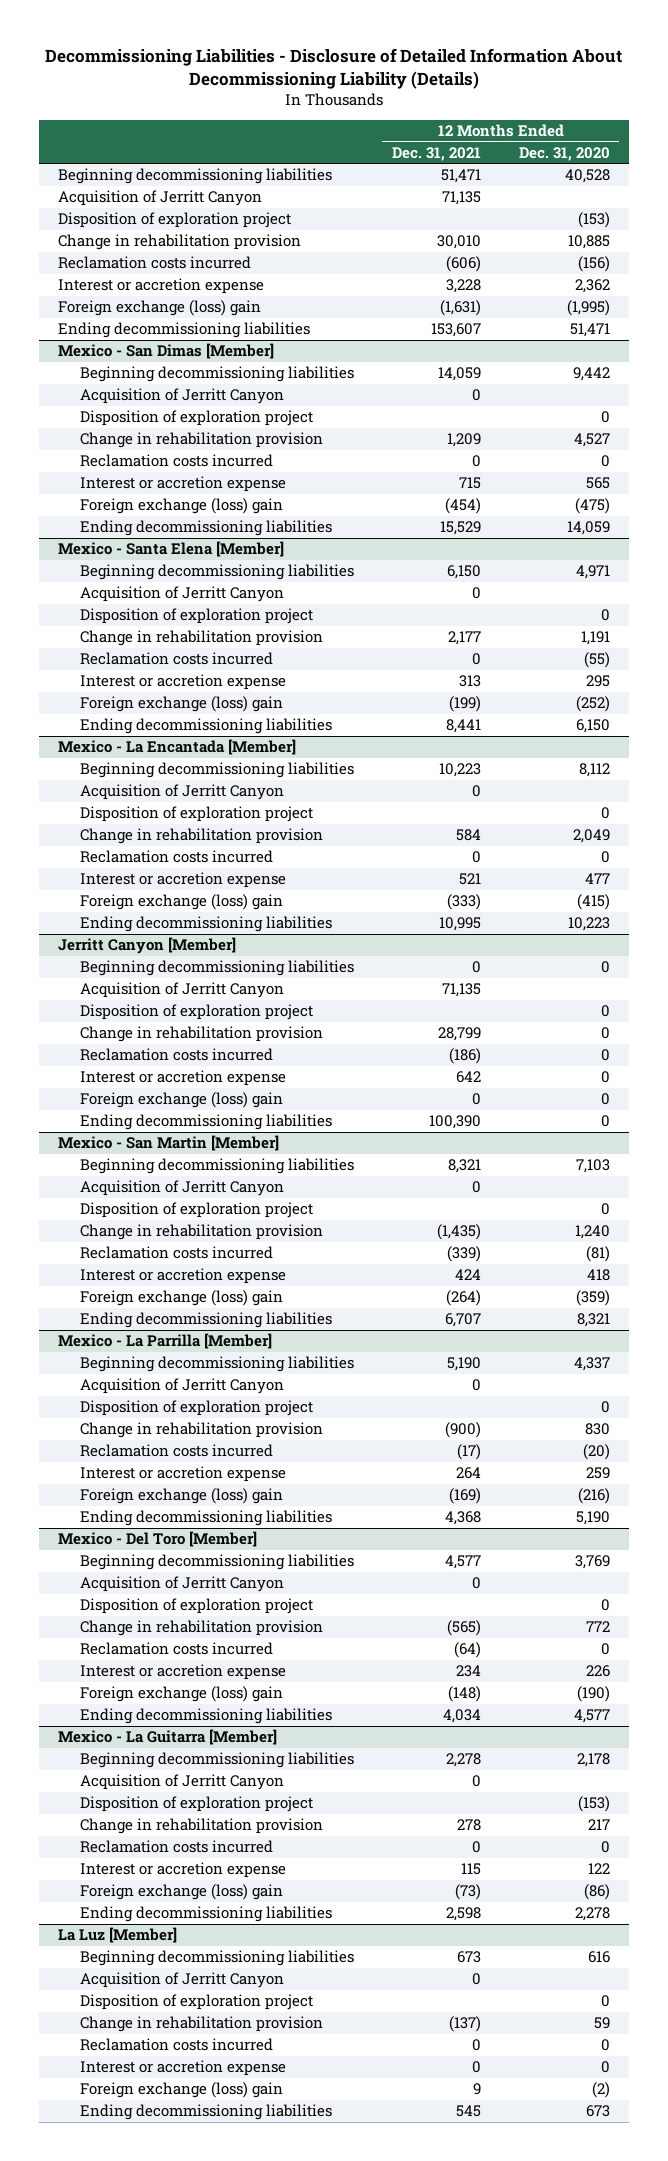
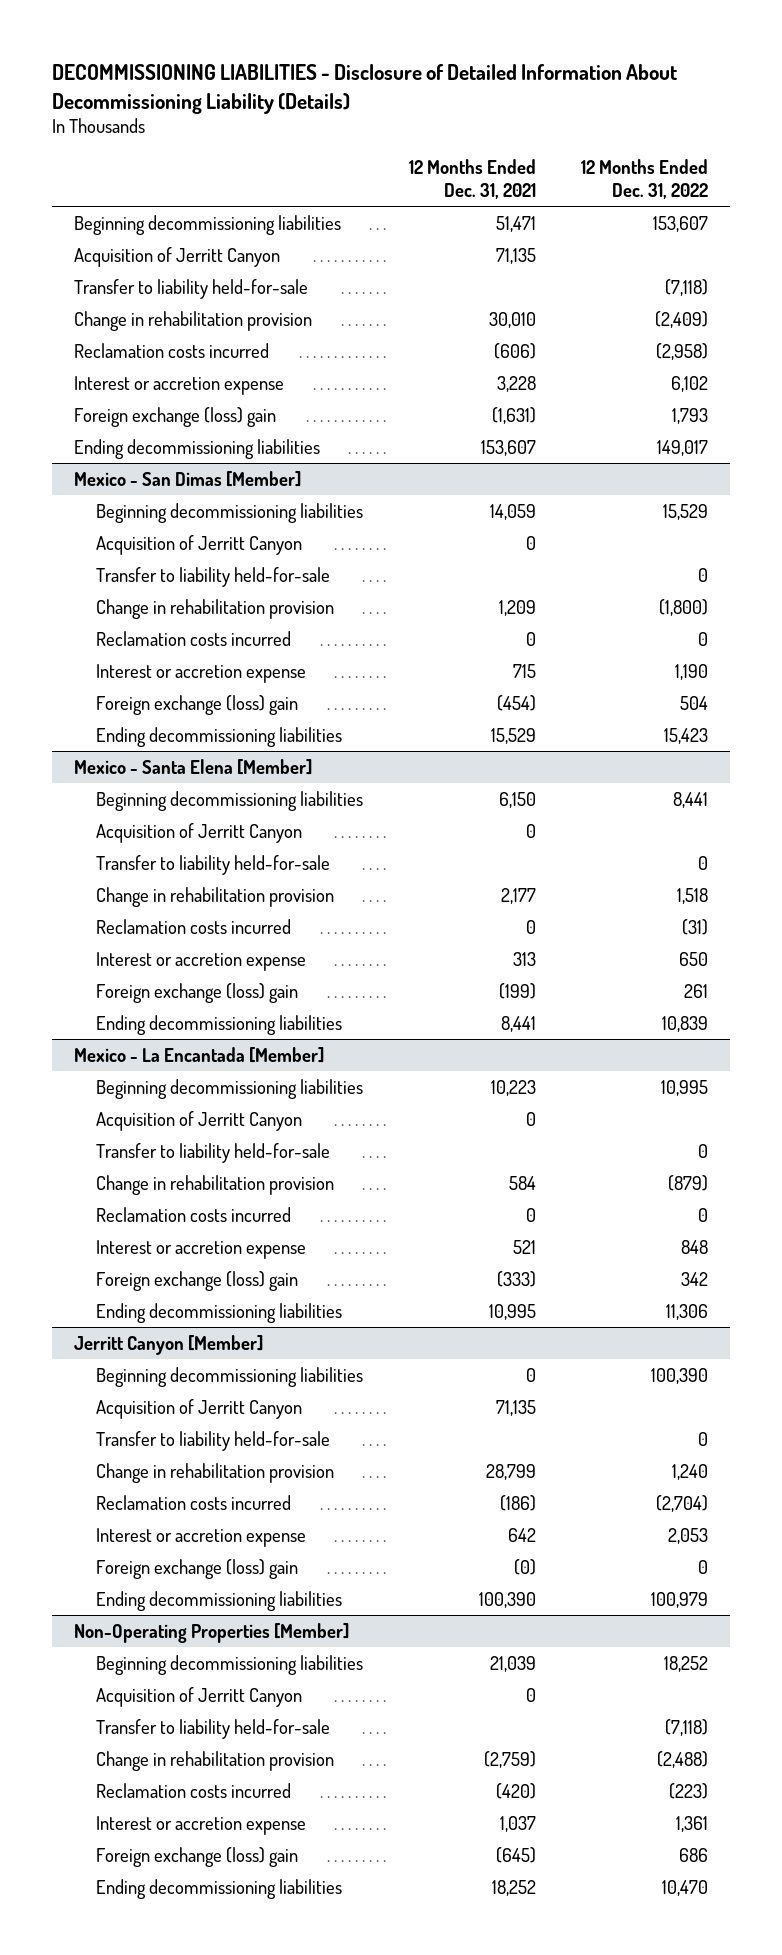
[44,47,622,90] Decommissioning Liabilities - Disclosure of Detailed Information About Decommissioning Liability (Details) -> [51,64,677,114] DECOMMISSIONING LIABILITIES - Disclosure of Detailed Information About Decommissioning Liability (Details)
[518,147,610,162] Dec. 31, 2020 -> none
none -> [580,159,708,199] 12 Months Ended Dec. 31, 2022
[57,212,291,229] Disposition of exploration project -> none
none -> [74,278,309,299] Transfer to liability held-for-sale
[80,410,314,427] Disposition of exploration project -> none
none -> [96,566,331,587] Transfer to liability held-for-sale
[80,608,314,625] Disposition of exploration project -> none
none -> [96,854,331,875] Transfer to liability held-for-sale
[80,806,314,823] Disposition of exploration project -> none
none -> [96,1142,331,1163] Transfer to liability held-for-sale
[80,1004,314,1021] Disposition of exploration project -> none
none -> [96,1430,331,1451] Transfer to liability held-for-sale
[471,1093,481,1106] 0 -> [513,1558,536,1575] (0)
[57,1135,279,1152] Mexico - San Martin [Member] -> none
[80,1180,285,1197] Acquisition of Jerritt Canyon -> none
[80,1202,314,1219] Disposition of exploration project -> none
[80,1224,324,1241] Change in rehabilitation provision -> none
[80,1246,274,1260] Reclamation costs incurred -> none
[80,1268,287,1285] Interest or accretion expense -> none
[80,1290,284,1307] Foreign exchange (loss) gain -> none
[80,1312,333,1329] Ending decommissioning liabilities -> none
[57,1333,272,1350] Mexico - La Parrilla [Member] -> none
[80,1356,355,1373] Beginning decommissioning liabilities -> none
[80,1378,285,1395] Acquisition of Jerritt Canyon -> none
[80,1400,314,1417] Disposition of exploration project -> none
[80,1422,324,1439] Change in rehabilitation provision -> none
[80,1444,274,1458] Reclamation costs incurred -> none
[80,1466,287,1483] Interest or accretion expense -> none
[80,1488,284,1505] Foreign exchange (loss) gain -> none
[80,1510,333,1527] Ending decommissioning liabilities -> none
[57,1531,257,1548] Mexico - Del Toro [Member] -> none
[80,1554,355,1571] Beginning decommissioning liabilities -> none
[80,1576,285,1593] Acquisition of Jerritt Canyon -> none
[80,1598,314,1615] Disposition of exploration project -> none
[80,1620,324,1637] Change in rehabilitation provision -> none
[80,1642,274,1656] Reclamation costs incurred -> none
[80,1664,287,1681] Interest or accretion expense -> none
[80,1686,284,1703] Foreign exchange (loss) gain -> none
[80,1708,333,1725] Ending decommissioning liabilities -> none
[57,1729,277,1746] Mexico - La Guitarra [Member] -> none
[80,1752,355,1769] Beginning decommissioning liabilities -> none
[80,1774,285,1791] Acquisition of Jerritt Canyon -> none
[80,1796,314,1813] Disposition of exploration project -> none
[80,1818,324,1835] Change in rehabilitation provision -> none
[80,1840,274,1854] Reclamation costs incurred -> none
[80,1862,287,1879] Interest or accretion expense -> none
[80,1884,284,1901] Foreign exchange (loss) gain -> none
[80,1906,333,1923] Ending decommissioning liabilities -> none
[57,1927,177,1944] La Luz [Member] -> none
[80,1950,355,1967] Beginning decommissioning liabilities -> none
none -> [74,1622,350,1643] Non-Operating Properties [Member]
[447,1159,481,1174] 8,321 -> [489,1655,536,1672] 21,039
[80,1994,314,2011] Disposition of exploration project -> none
none -> [96,1718,331,1739] Transfer to liability held-for-sale
[448,2016,481,2033] (137) -> [483,1750,536,1768] (2,759)
[471,2039,481,2052] 0 -> [495,1782,536,1799] (420)
[471,2061,481,2074] 0 -> [499,1815,536,1832] 1,037
[472,2083,481,2096] 9 -> [495,1846,536,1863] (645)
[455,2105,481,2118] 545 -> [491,1879,536,1896] 18,252

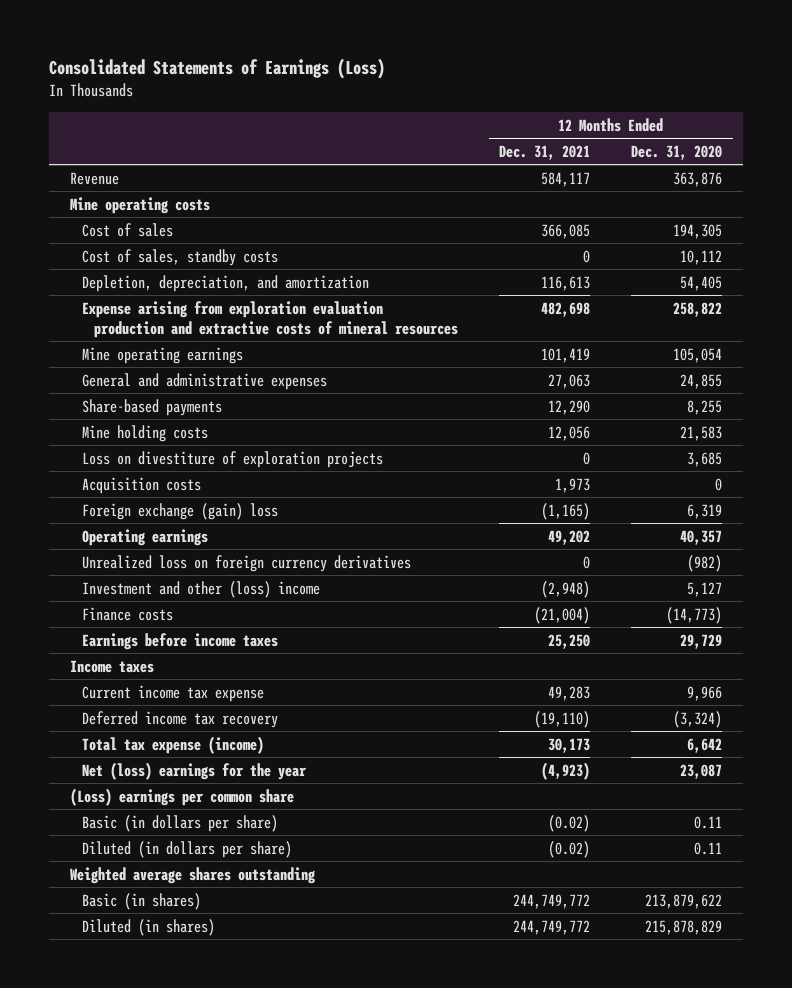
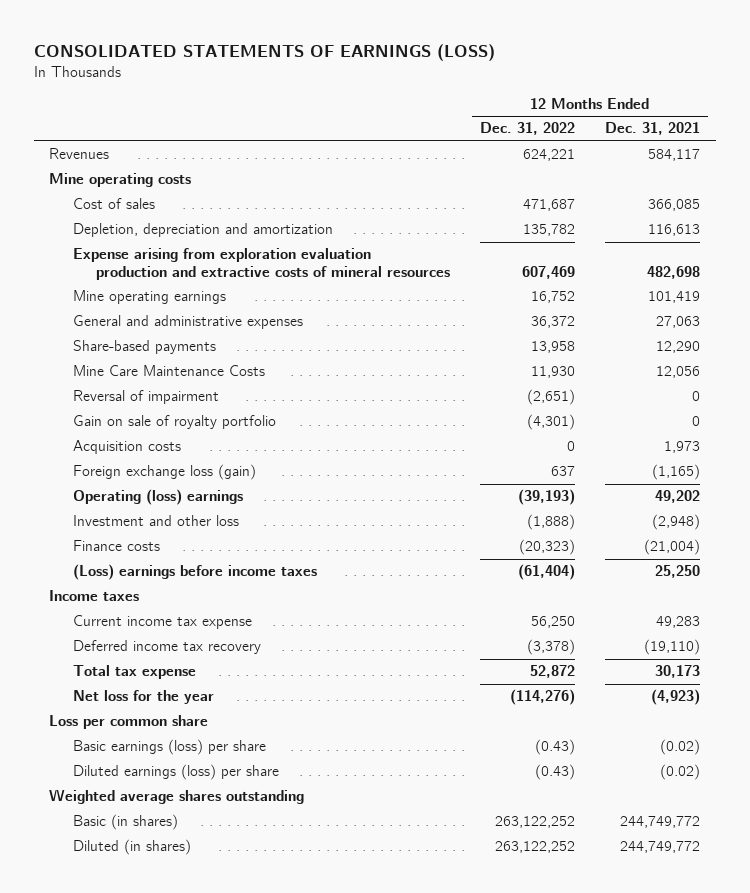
[49,58,386,80] Consolidated Statements of Earnings (Loss) -> [34,43,496,61] CONSOLIDATED STATEMENTS OF EARNINGS (LOSS)
[631,144,723,160] Dec. 31, 2020 -> none
none -> [480,122,576,136] Dec. 31, 2022
[69,171,119,185] Revenue -> [49,148,110,160] Revenues
[81,248,278,266] Cost of sales, standby costs -> none
[81,274,369,292] Depletion, depreciation, and amortization -> [72,223,333,238] Depletion, depreciation and amortization
[81,450,383,468] Loss on divestiture of exploration projects -> none
[81,424,208,442] Mine holding costs -> [72,365,265,377] Mine Care Maintenance Costs
none -> [72,390,219,405] Reversal of impairment
none -> [72,415,276,430] Gain on sale of royalty portfolio
[81,554,411,572] Unrealized loss on foreign currency derivatives -> none
[81,502,278,520] Foreign exchange (gain) loss -> [72,464,256,481] Foreign exchange loss (gain)
[81,528,208,546] Operating earnings -> [72,489,243,506] Operating (loss) earnings
[81,580,320,598] Investment and other (loss) income -> [72,515,239,527] Investment and other loss
[81,632,278,650] Earnings before income taxes -> [72,564,317,581] (Loss) earnings before income taxes
[81,735,264,754] Total tax expense (income) -> [72,665,196,680] Total tax expense
[81,761,307,780] Net (loss) earnings for the year -> [72,690,214,705] Net loss for the year
[69,787,294,806] (Loss) earnings per common share -> [49,715,209,730] Loss per common share
[81,814,278,832] Basic (in dollars per share) -> [72,739,266,756] Basic earnings (loss) per share
[81,840,292,858] Diluted (in dollars per share) -> [72,764,279,781] Diluted earnings (loss) per share

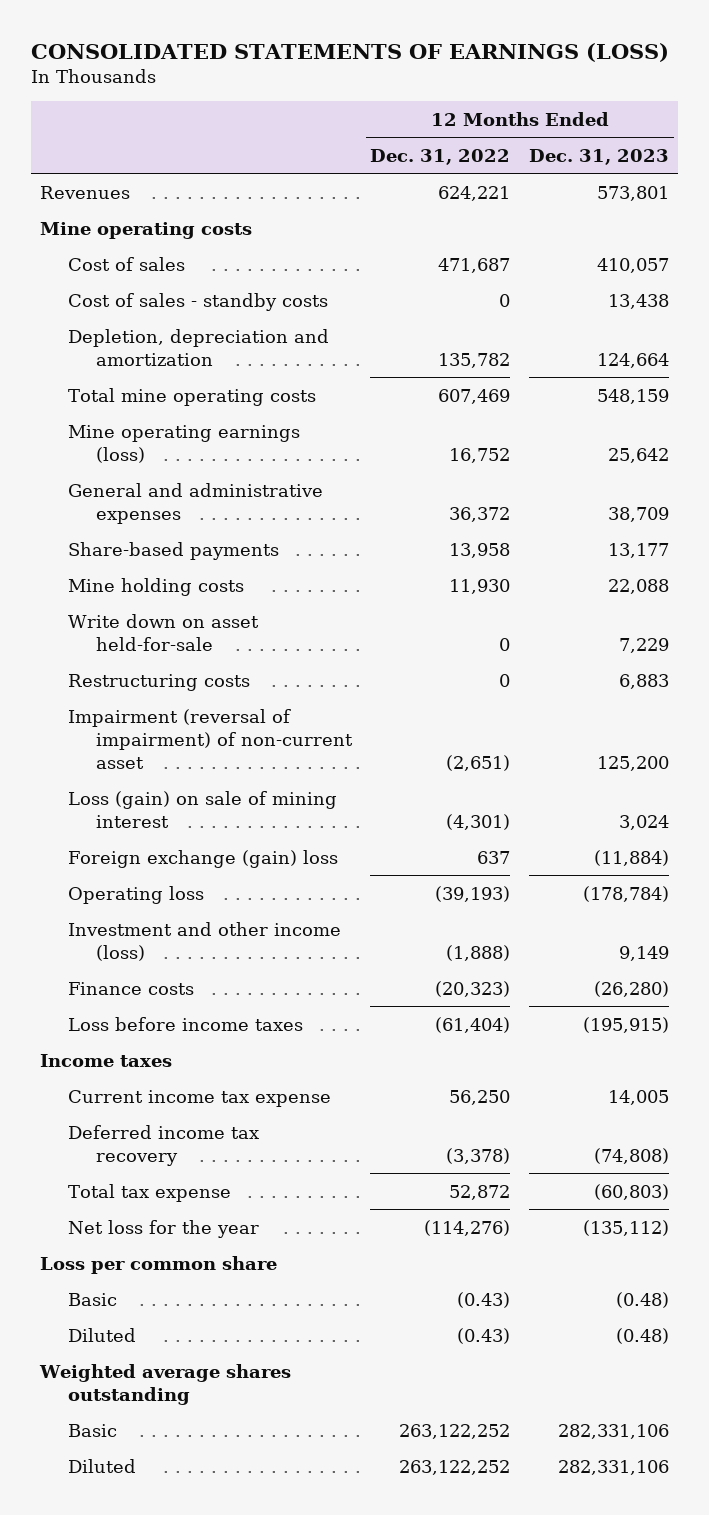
[605,122,701,136] Dec. 31, 2021 -> none
none -> [529,148,670,165] Dec. 31, 2023
none -> [67,292,328,311] Cost of sales - standby costs
[72,248,450,280] Expense arising from exploration evaluation production and extractive costs of mineral resources -> [67,387,316,406] Total mine operating costs
[72,290,226,305] Mine operating earnings -> [67,424,300,463] Mine operating earnings (loss)
[72,440,181,455] Acquisition costs -> none
[72,365,265,377] Mine Care Maintenance Costs -> [67,577,244,596] Mine holding costs
none -> [67,613,259,651] Write down on asset held-for-sale
none -> [67,673,250,691] Restructuring costs
[72,390,219,405] Reversal of impairment -> [67,708,353,769] Impairment (reversal of impairment) of non-current asset
[72,415,276,430] Gain on sale of royalty portfolio -> [67,790,337,828] Loss (gain) on sale of mining interest
[72,464,256,481] Foreign exchange loss (gain) -> [67,849,338,868] Foreign exchange (gain) loss
[72,489,243,506] Operating (loss) earnings -> [67,885,204,904] Operating loss
[72,515,239,527] Investment and other loss -> [67,921,341,961] Investment and other income (loss)
[72,564,317,581] (Loss) earnings before income taxes -> [67,1016,303,1031] Loss before income taxes
[72,739,266,756] Basic earnings (loss) per share -> [67,1292,117,1306] Basic
[72,764,279,781] Diluted earnings (loss) per share -> [67,1327,136,1342] Diluted
[72,814,178,831] Basic (in shares) -> [67,1423,117,1437] Basic
[72,839,191,856] Diluted (in shares) -> [67,1458,136,1473] Diluted

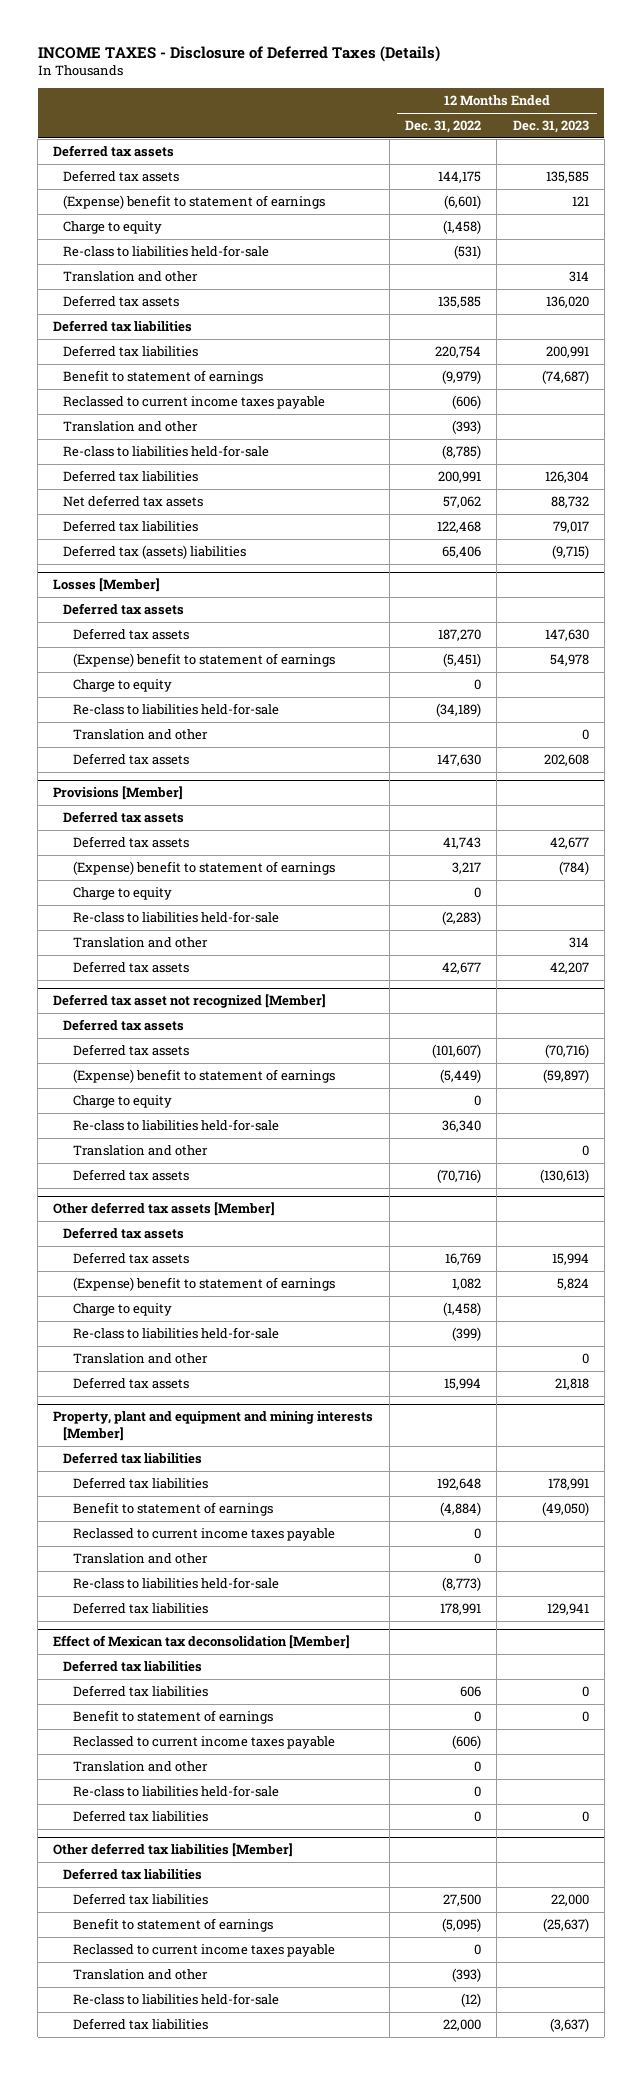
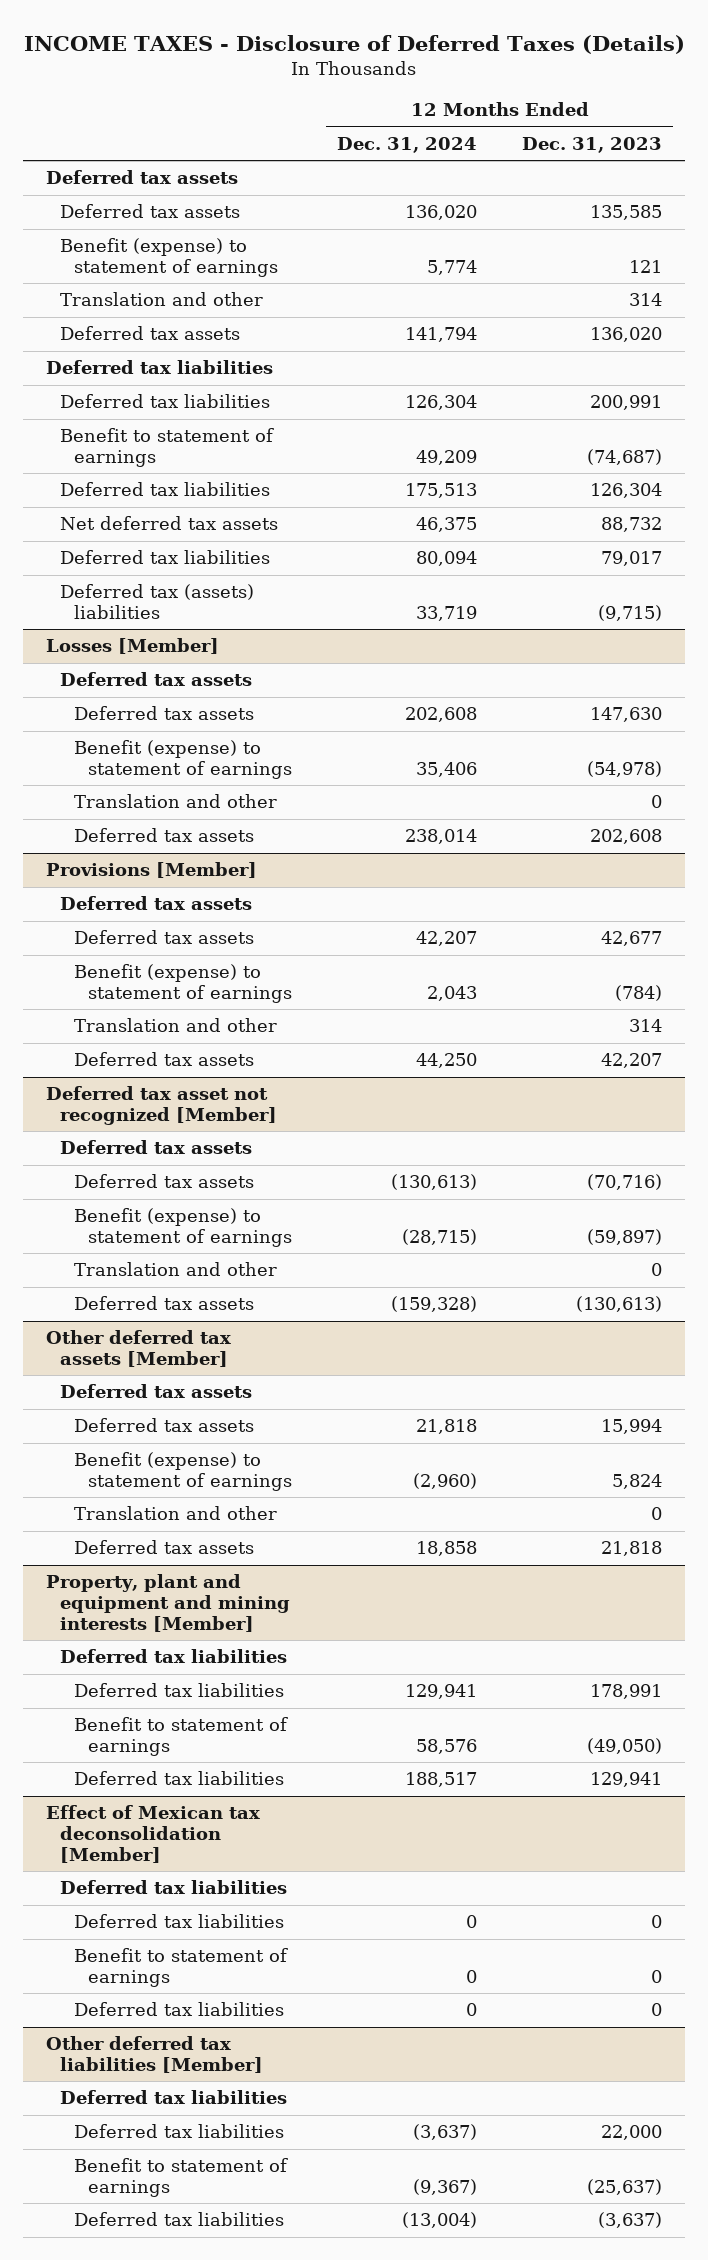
[405,120,482,134] Dec. 31, 2022 -> none
none -> [337,136,478,153] Dec. 31, 2024
[62,221,162,235] Charge to equity -> none
[62,245,269,258] Re-class to liabilities held-for-sale -> none
[62,195,325,210] (Expense) benefit to statement of earnings -> [59,238,278,278] Benefit (expense) to statement of earnings
[62,396,325,410] Reclassed to current income taxes payable -> none
[62,421,198,433] Translation and other -> none
[62,445,269,458] Re-class to liabilities held-for-sale -> none
[72,679,172,693] Charge to equity -> none
[72,703,279,716] Re-class to liabilities held-for-sale -> none
[72,653,335,668] (Expense) benefit to statement of earnings -> [73,740,292,780] Benefit (expense) to statement of earnings
[549,654,589,667] 54,978 -> [587,761,663,778] (54,978)
[72,887,172,901] Charge to equity -> none
[72,911,279,924] Re-class to liabilities held-for-sale -> none
[72,861,335,876] (Expense) benefit to statement of earnings -> [73,964,292,1004] Benefit (expense) to statement of earnings
[72,1095,172,1109] Charge to equity -> none
[72,1119,279,1132] Re-class to liabilities held-for-sale -> none
[72,1069,335,1084] (Expense) benefit to statement of earnings -> [73,1208,292,1248] Benefit (expense) to statement of earnings
[72,1303,172,1317] Charge to equity -> none
[72,1327,279,1340] Re-class to liabilities held-for-sale -> none
[72,1277,335,1292] (Expense) benefit to statement of earnings -> [73,1452,292,1492] Benefit (expense) to statement of earnings
[72,1528,335,1542] Reclassed to current income taxes payable -> none
[72,1553,208,1565] Translation and other -> none
[72,1577,279,1590] Re-class to liabilities held-for-sale -> none
[72,1736,335,1750] Reclassed to current income taxes payable -> none
[72,1761,208,1773] Translation and other -> none
[72,1785,279,1798] Re-class to liabilities held-for-sale -> none
[72,1944,335,1958] Reclassed to current income taxes payable -> none
[72,1969,208,1981] Translation and other -> none
[72,1993,279,2006] Re-class to liabilities held-for-sale -> none

